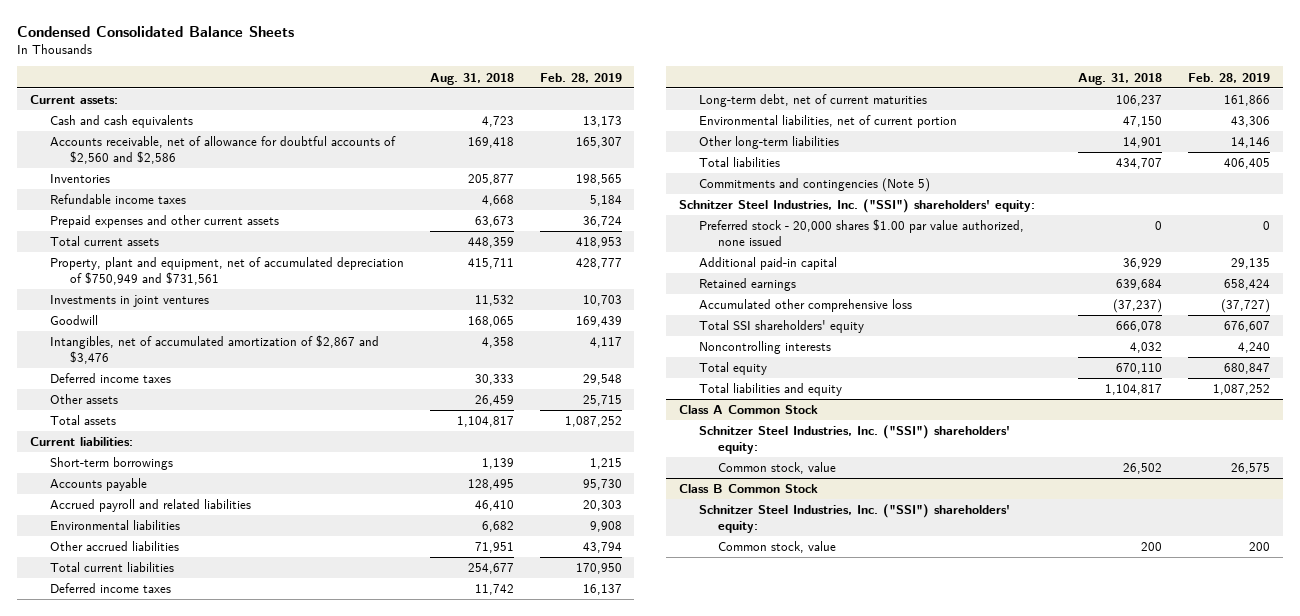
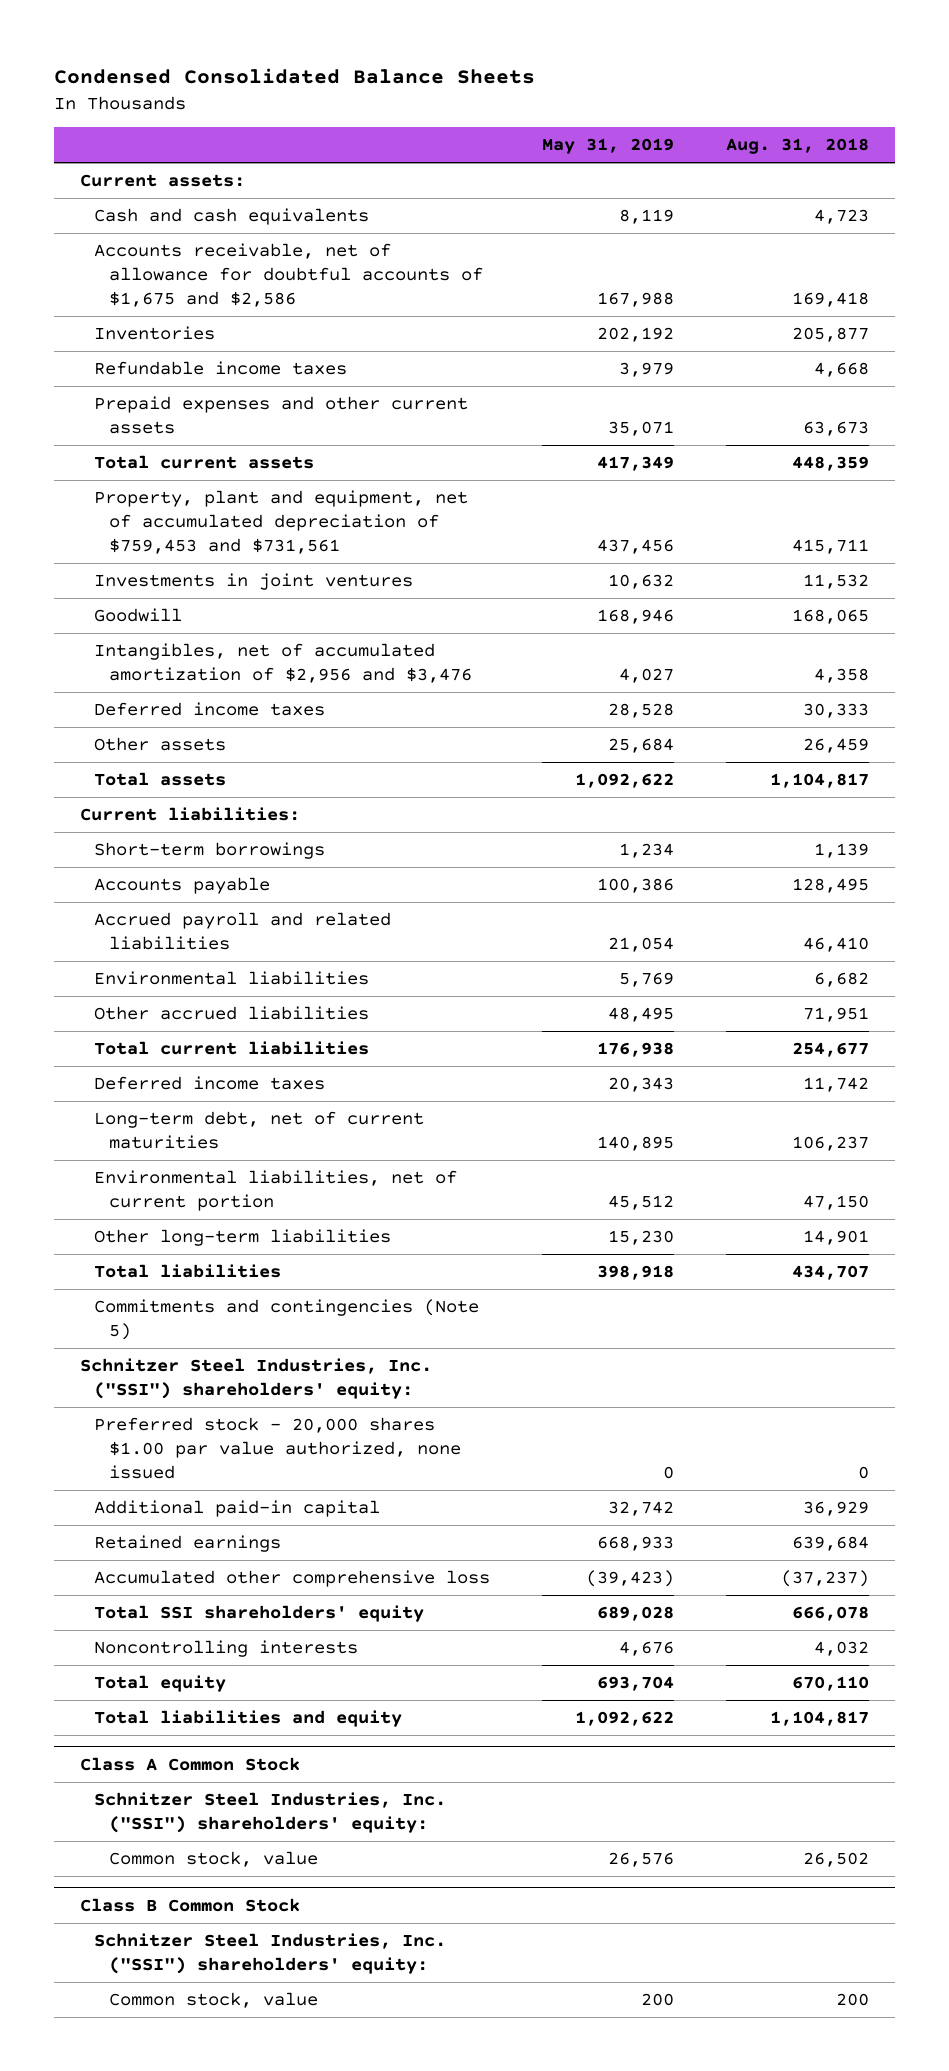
[539,72,622,83] Feb. 28, 2019 -> none
none -> [542,138,675,155] May 31, 2019
[50,136,397,164] Accounts receivable, net of allowance for doubtful accounts of $2,560 and $2,586 -> [94,243,483,307] Accounts receivable, net of allowance for doubtful accounts of $1,675 and $2,586
[50,257,405,285] Property, plant and equipment, net of accumulated depreciation of $750,949 and $731,561 -> [94,490,469,554] Property, plant and equipment, net of accumulated depreciation of $759,453 and $731,561
[50,335,380,364] Intangibles, net of accumulated amortization of $2,867 and $3,476 -> [94,643,472,684] Intangibles, net of accumulated amortization of $2,956 and $3,476

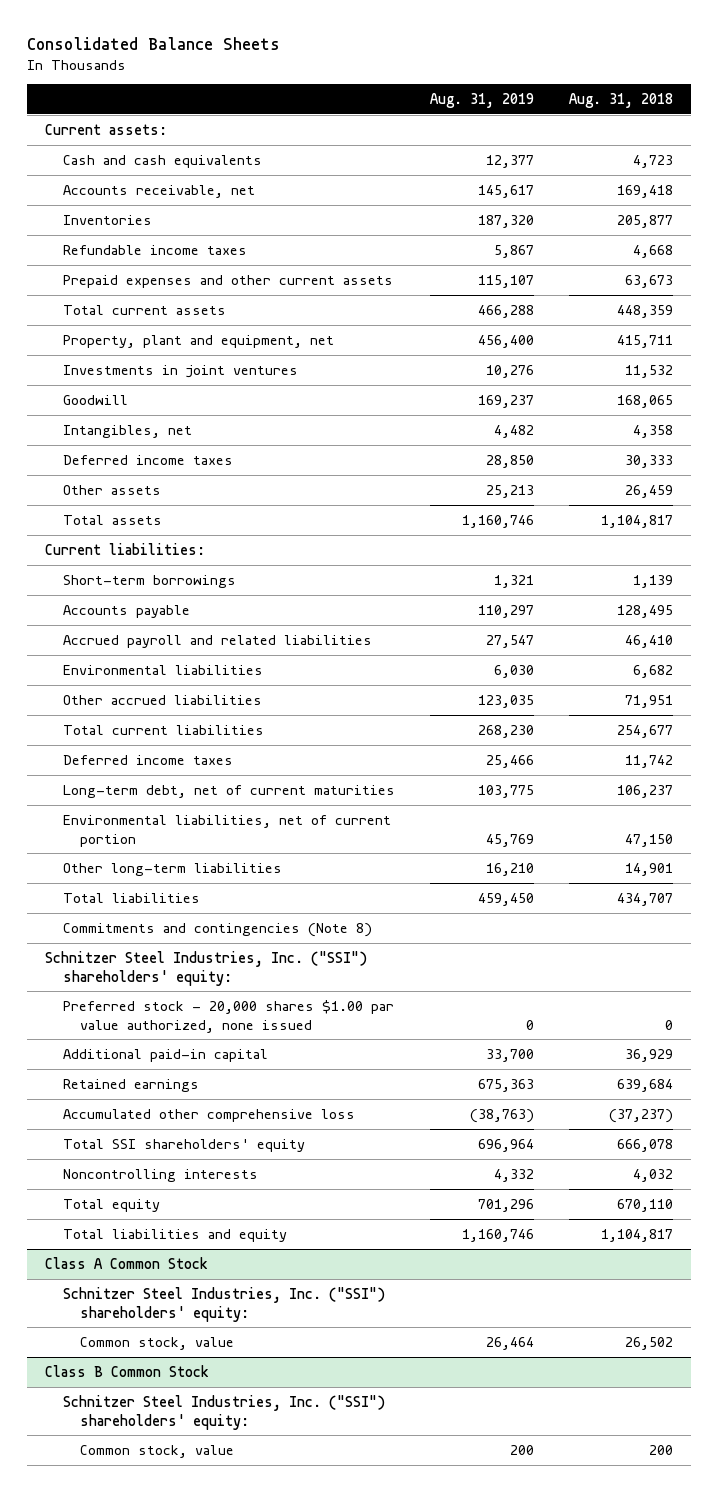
[53,68,535,85] Condensed Consolidated Balance Sheets -> [27,36,281,50] Consolidated Balance Sheets
[542,138,675,155] May 31, 2019 -> none
none -> [429,93,534,109] Aug. 31, 2019
[94,243,483,307] Accounts receivable, net of allowance for doubtful accounts of $1,675 and $2,586 -> [62,184,255,198] Accounts receivable, net
[94,490,469,554] Property, plant and equipment, net of accumulated depreciation of $759,453 and $731,561 -> [62,334,334,348] Property, plant and equipment, net
[94,643,472,684] Intangibles, net of accumulated amortization of $2,956 and $3,476 -> [62,424,192,438] Intangibles, net
[94,1299,480,1341] Commitments and contingencies (Note 5) -> [62,922,372,937] Commitments and contingencies (Note 8)

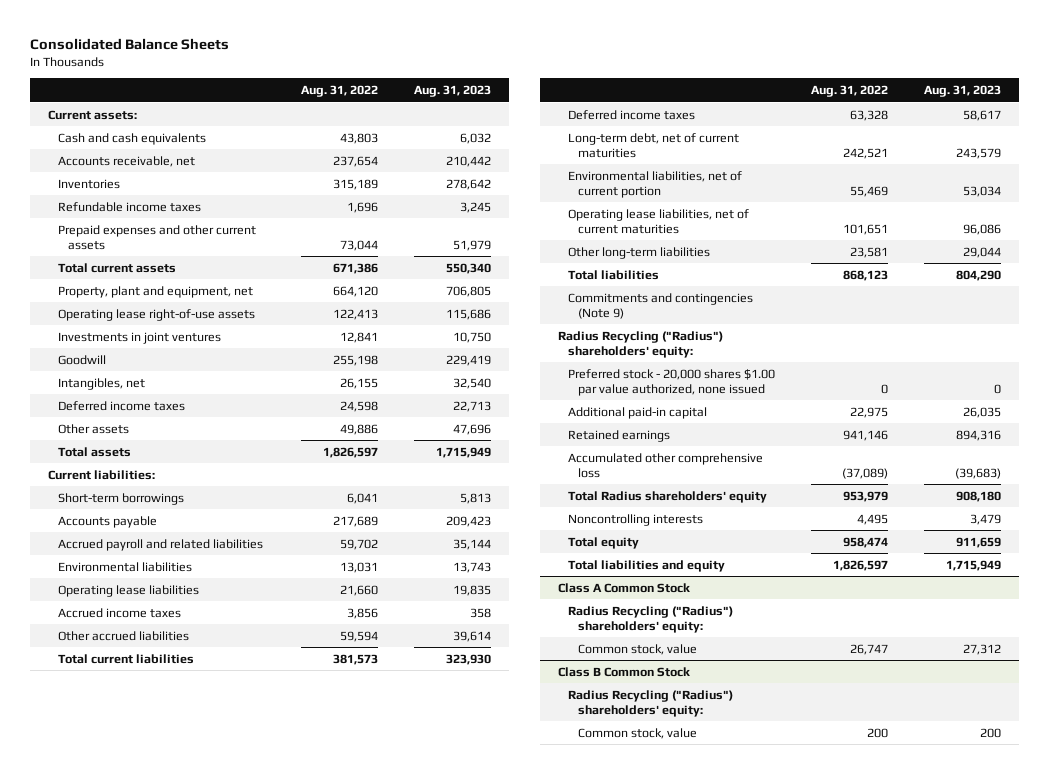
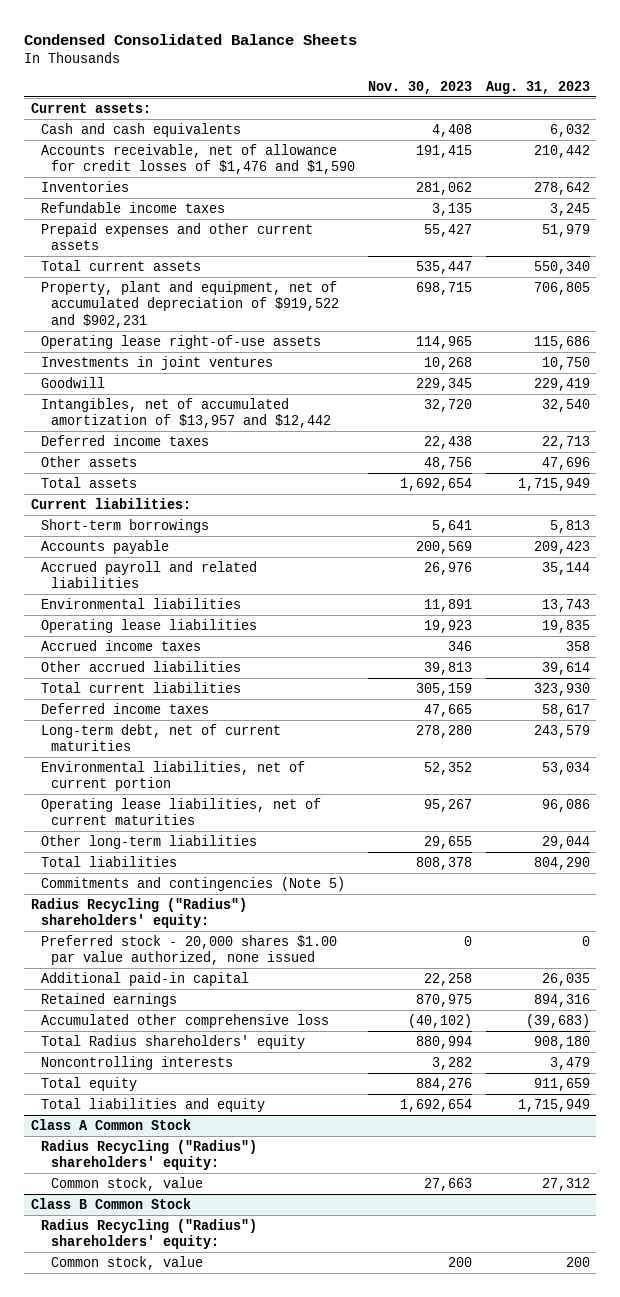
[29,38,229,51] Consolidated Balance Sheets -> [23,33,357,45] Condensed Consolidated Balance Sheets
[301,84,379,97] Aug. 31, 2022 -> none
none -> [368,80,473,94] Nov. 30, 2023
[57,155,195,167] Accounts receivable, net -> [40,143,355,175] Accounts receivable, net of allowance for credit losses of $1,476 and $1,590
[57,285,253,298] Property, plant and equipment, net -> [40,280,339,329] Property, plant and equipment, net of accumulated depreciation of $919,522 and $902,231
[57,377,145,390] Intangibles, net -> [40,397,331,429] Intangibles, net of accumulated amortization of $13,957 and $12,442
[568,292,754,319] Commitments and contingencies (Note 9) -> [40,876,345,891] Commitments and contingencies (Note 5)

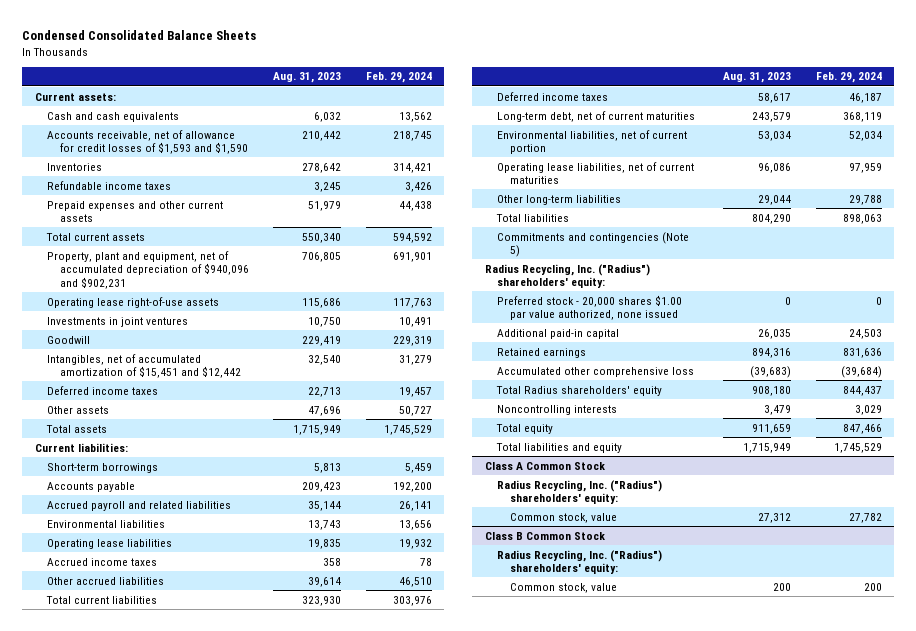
[368,80,473,94] Nov. 30, 2023 -> none
none -> [365,72,432,84] Feb. 29, 2024
[40,143,355,175] Accounts receivable, net of allowance for credit losses of $1,476 and $1,590 -> [47,129,248,155] Accounts receivable, net of allowance for credit losses of $1,593 and $1,590
[40,280,339,329] Property, plant and equipment, net of accumulated depreciation of $919,522 and $902,231 -> [47,250,249,289] Property, plant and equipment, net of accumulated depreciation of $940,096 and $902,231
[40,397,331,429] Intangibles, net of accumulated amortization of $13,957 and $12,442 -> [47,353,241,379] Intangibles, net of accumulated amortization of $15,451 and $12,442
[30,897,247,929] Radius Recycling ("Radius") shareholders' equity: -> [484,263,650,289] Radius Recycling, Inc. ("Radius") shareholders' equity:
[40,1139,257,1171] Radius Recycling ("Radius") shareholders' equity: -> [497,479,663,505] Radius Recycling, Inc. ("Radius") shareholders' equity:
[40,1218,257,1250] Radius Recycling ("Radius") shareholders' equity: -> [497,549,663,575] Radius Recycling, Inc. ("Radius") shareholders' equity:

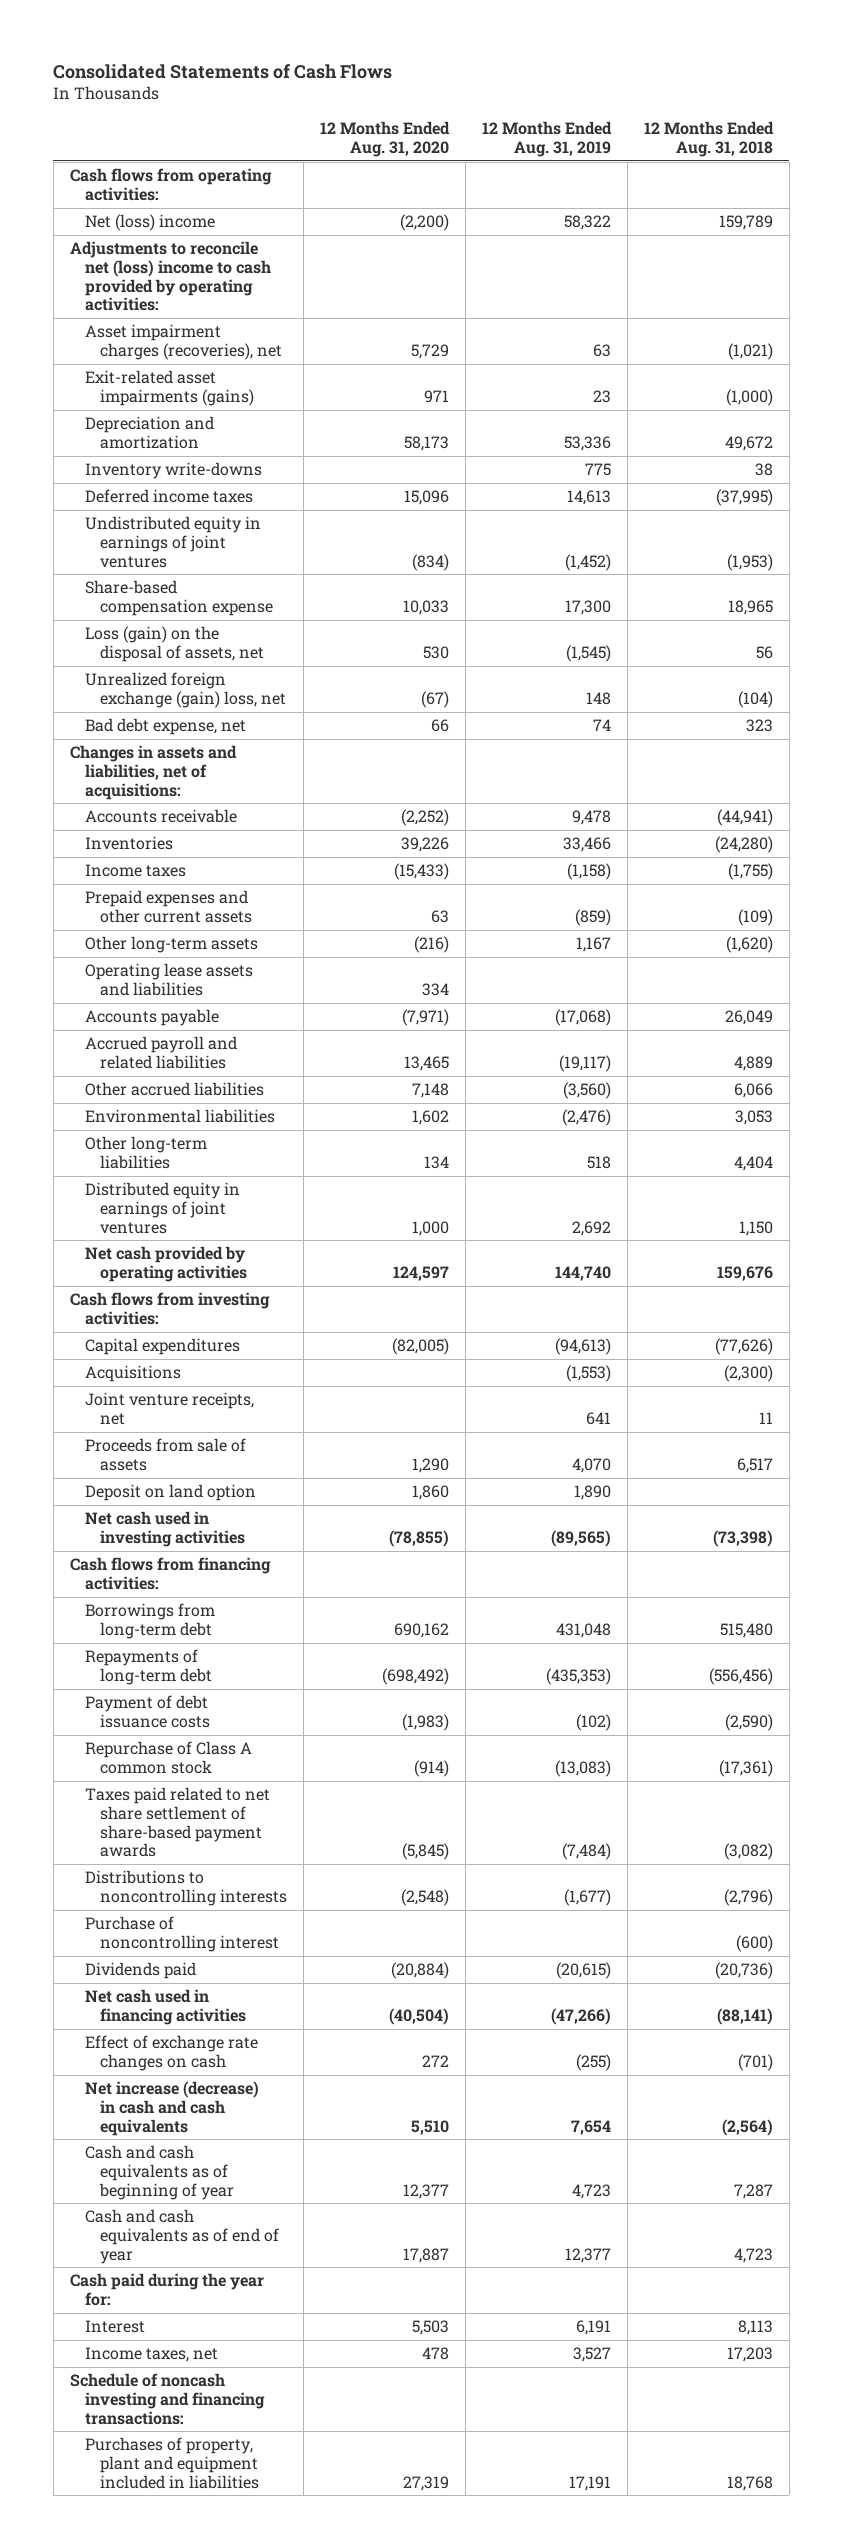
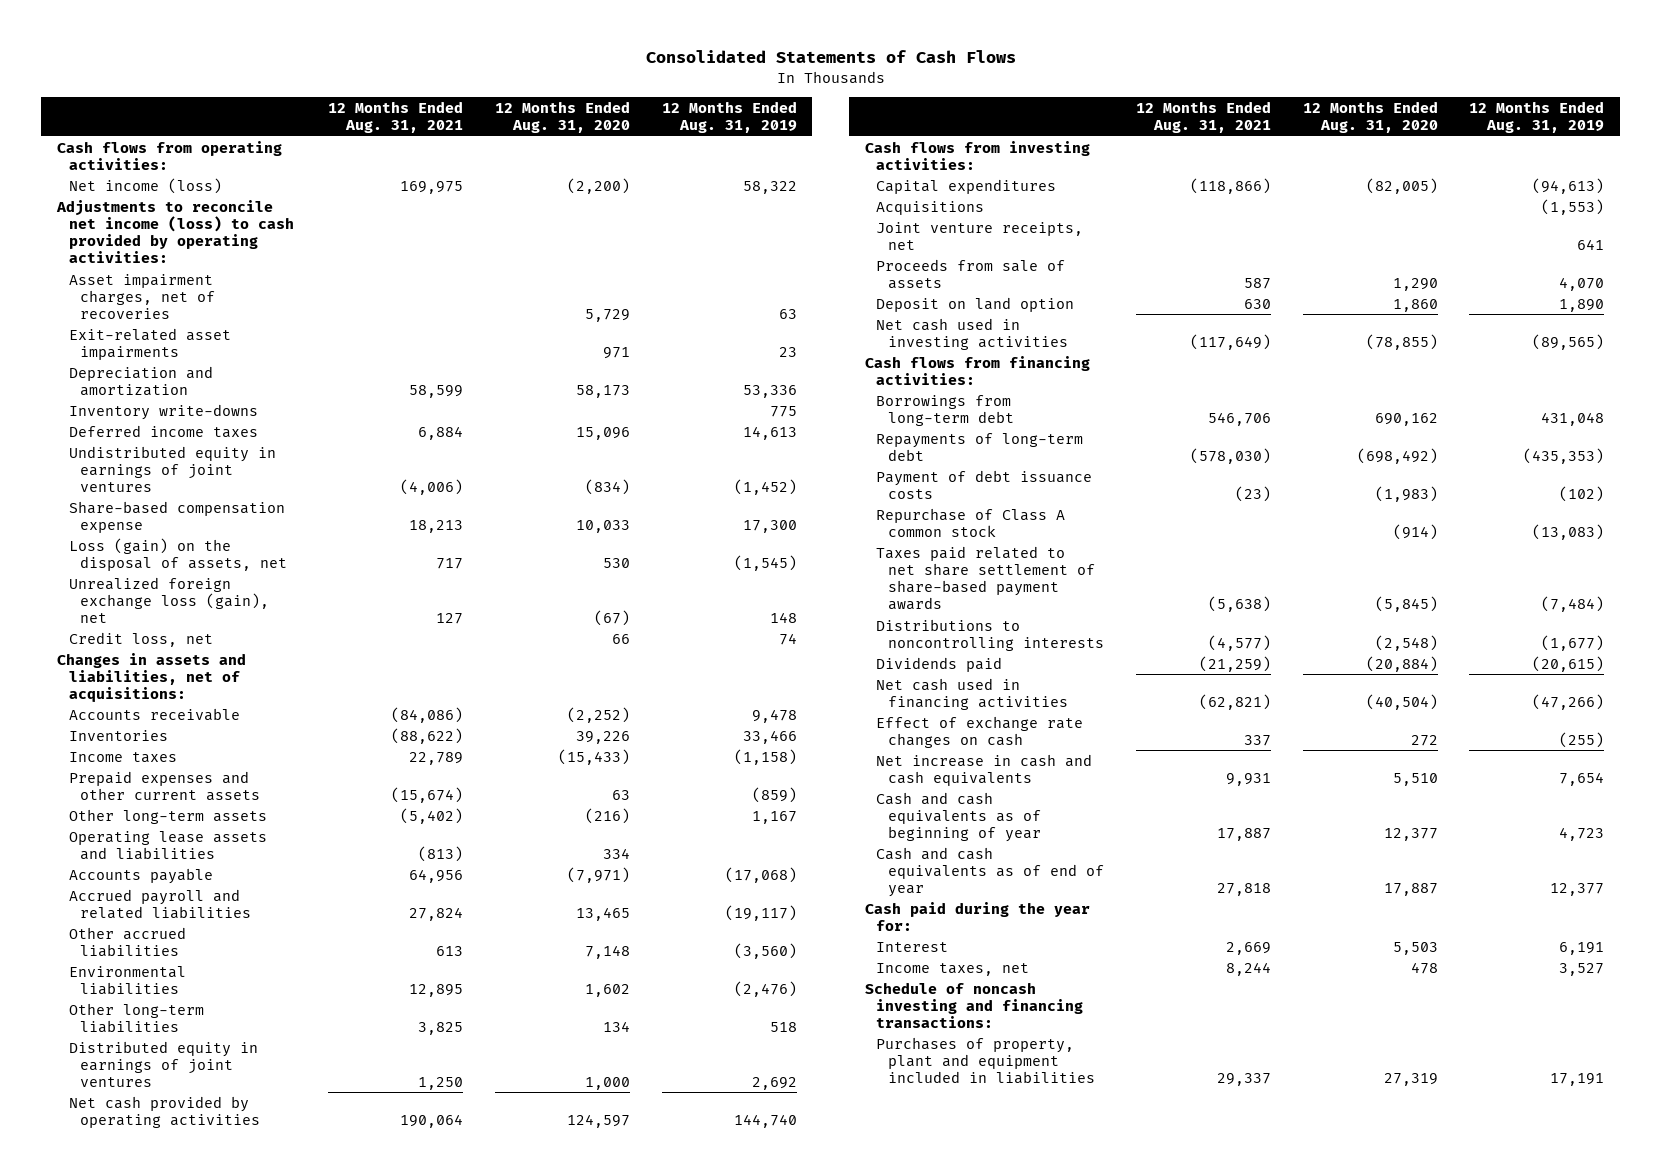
[643,121,774,157] 12 Months Ended Aug. 31, 2018 -> none
none -> [328,101,464,134] 12 Months Ended Aug. 31, 2021
[84,214,215,232] Net (loss) income -> [68,177,222,194] Net income (loss)
[69,241,271,312] Adjustments to reconcile net (loss) income to cash provided by operating activities: -> [55,199,294,264] Adjustments to reconcile net income (loss) to cash provided by operating activities:
[84,324,282,360] Asset impairment charges (recoveries), net -> [68,273,216,319] Asset impairment charges, net of recoveries
[84,370,254,406] Exit-related asset impairments (gains) -> [68,327,231,360] Exit-related asset impairments
[84,672,286,708] Unrealized foreign exchange (gain) loss, net -> [68,576,270,623] Unrealized foreign exchange loss (gain), net
[84,718,246,736] Bad debt expense, net -> [68,631,213,647] Credit loss, net
[84,1916,279,1952] Purchase of noncontrolling interest -> none
[84,2081,259,2136] Net increase (decrease) in cash and cash equivalents -> [876,753,1093,786] Net increase in cash and cash equivalents

